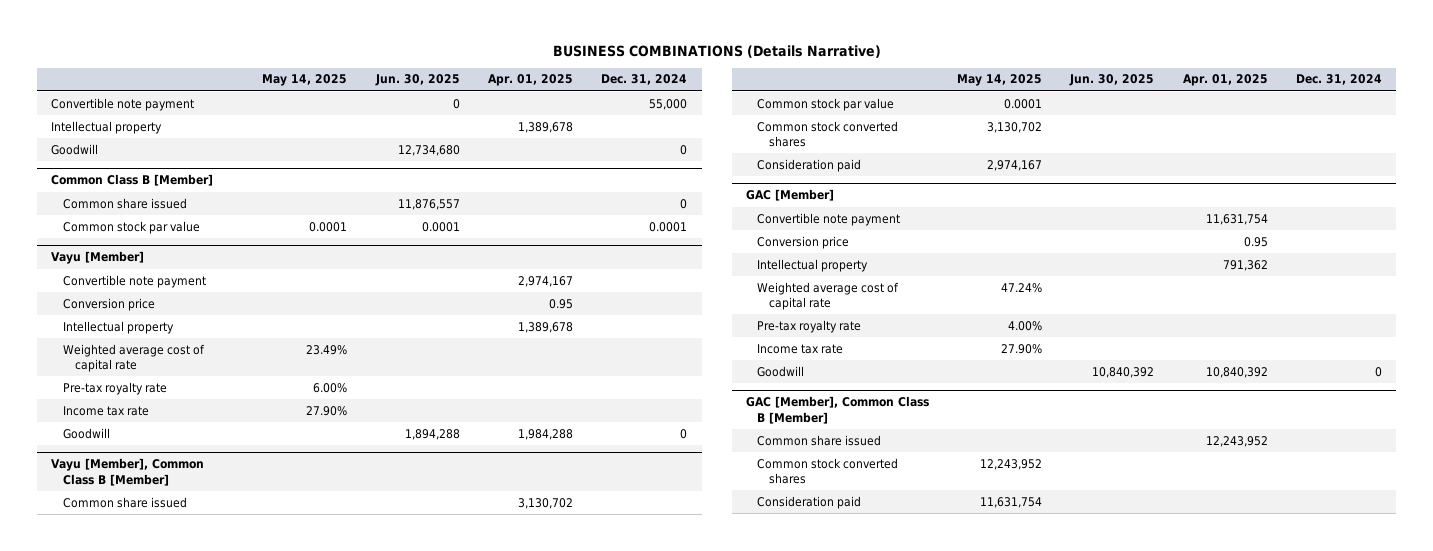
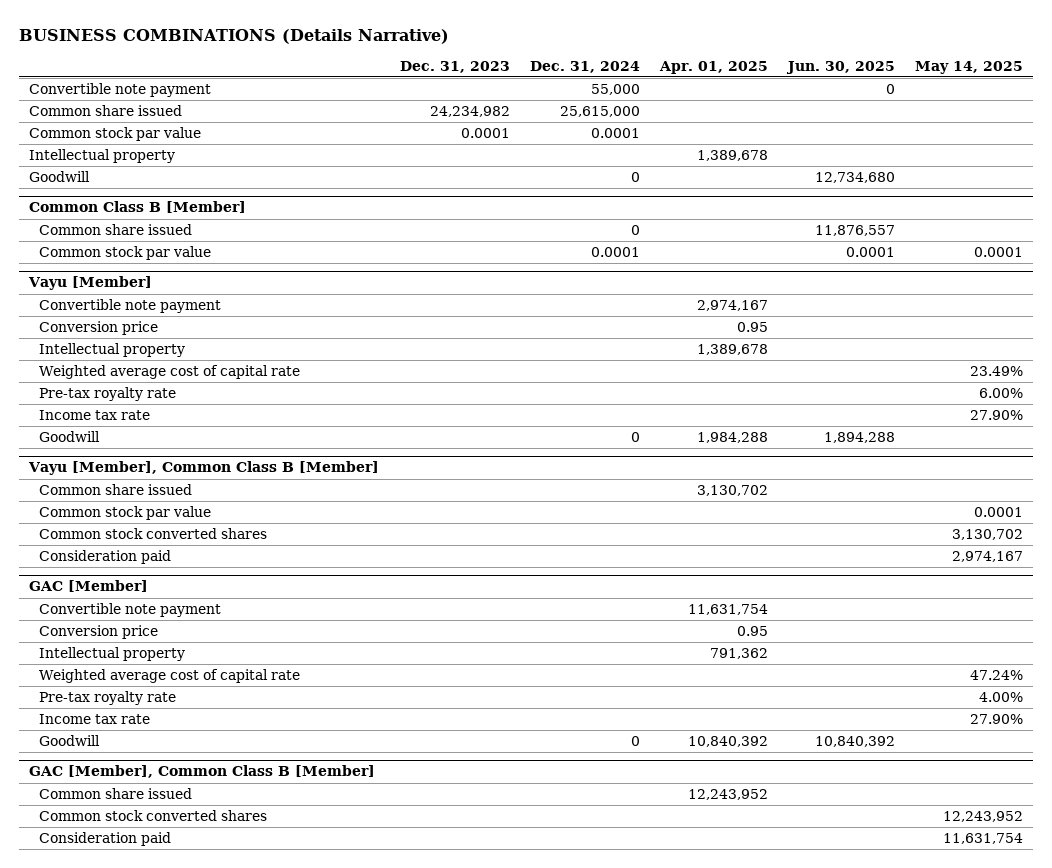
none -> [399,60,510,73] Dec. 31, 2023
none -> [29,105,183,117] Common share issued
none -> [29,127,202,142] Common stock par value

